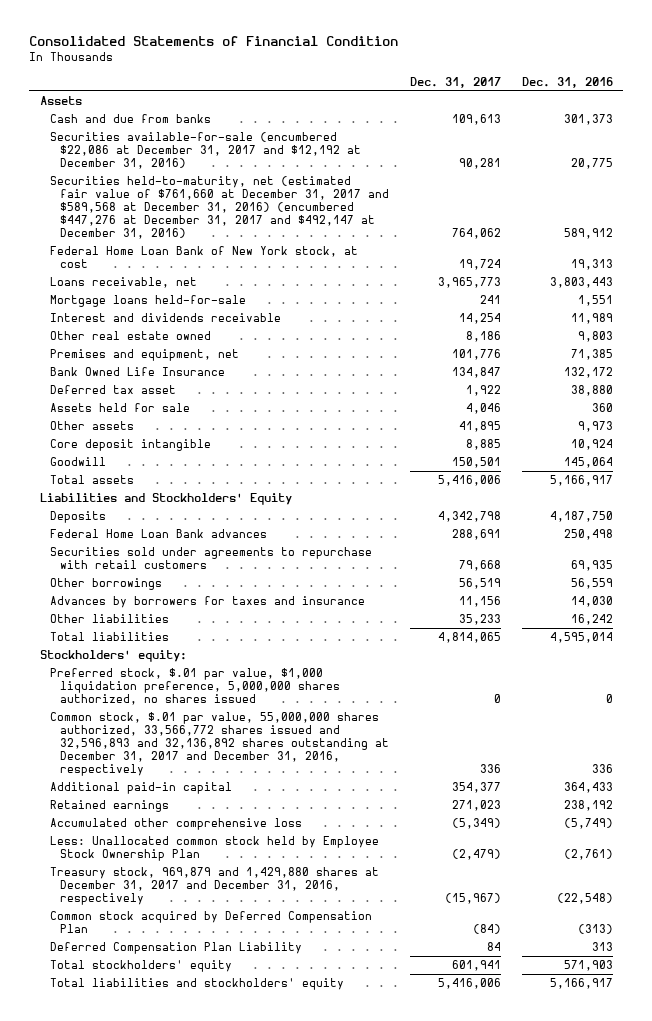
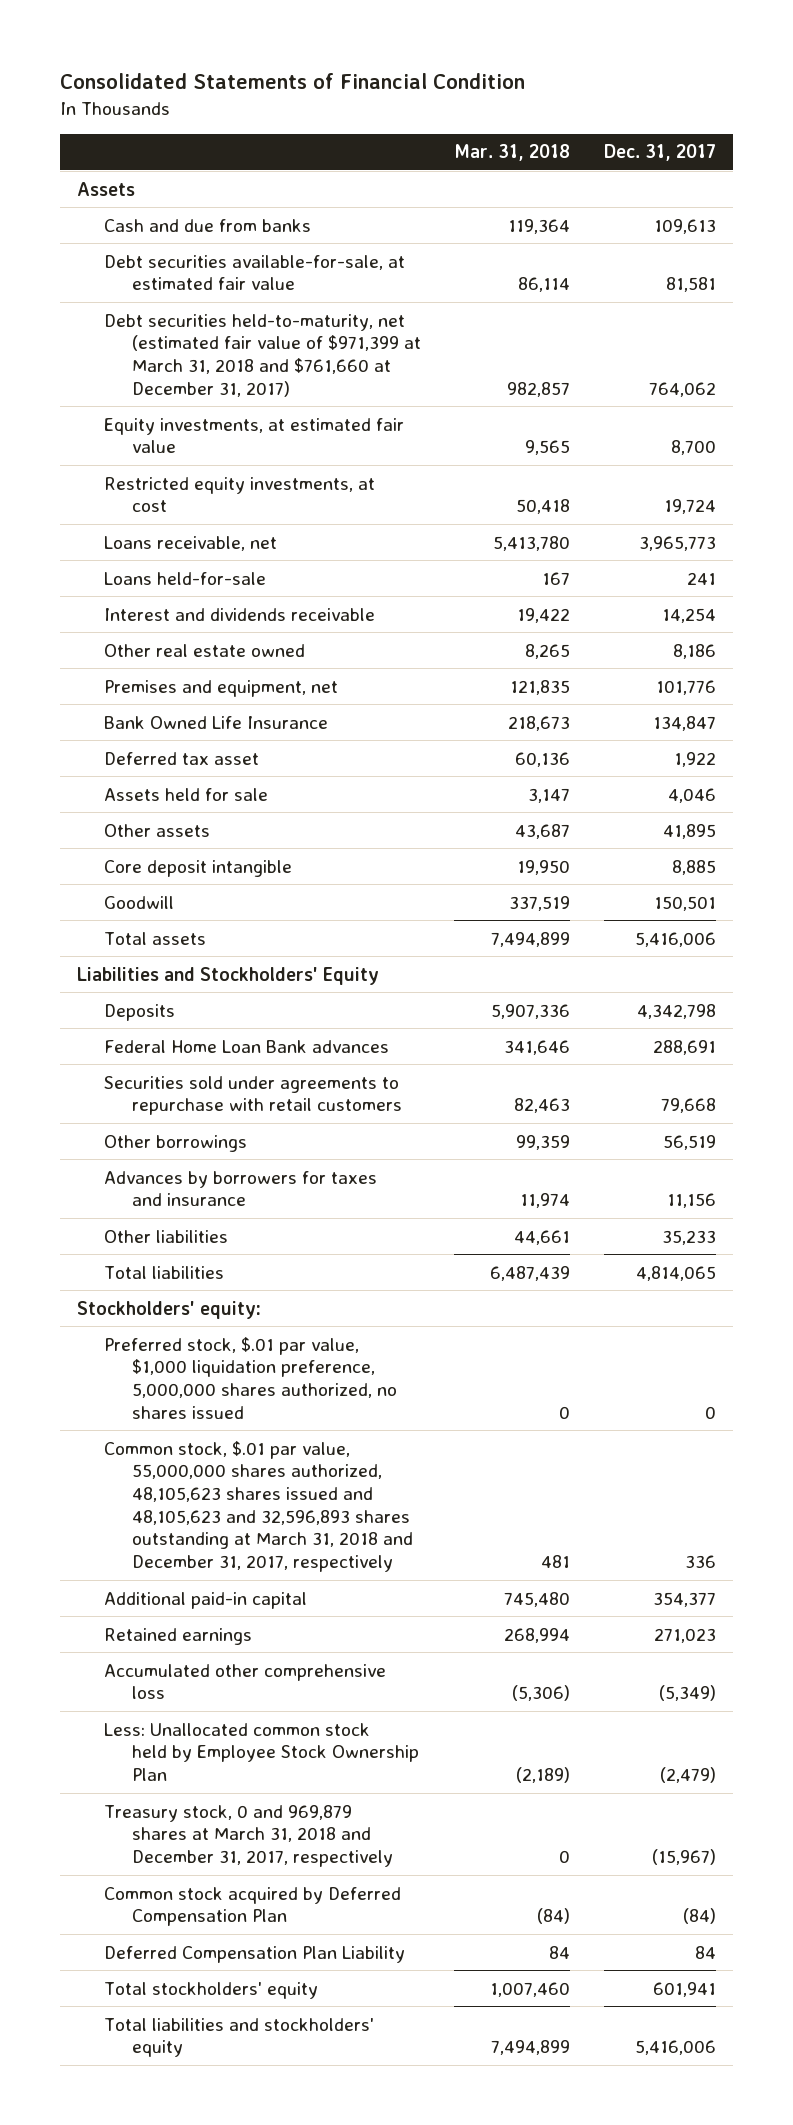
[521,76,613,88] Dec. 31, 2016 -> none
none -> [454,144,571,162] Mar. 31, 2018
[49,132,361,169] Securities available-for-sale (encumbered $22,086 at December 31, 2017 and $12,192 at December 31, 2016) -> none
none -> [104,254,406,291] Debt securities available-for-sale, at estimated fair value
[49,176,389,239] Securities held-to-maturity, net (estimated fair value of $761,660 at December 31, 2017 and $589,568 at December 31, 2016) (encumbered $447,276 at December 31, 2017 and $492,147 at December 31, 2016) -> [104,313,421,397] Debt securities held-to-maturity, net (estimated fair value of $971,399 at March 31, 2018 and $761,660 at December 31, 2017)
none -> [104,417,405,454] Equity investments, at estimated fair value
[49,246,358,269] Federal Home Loan Bank of New York stock, at cost -> [104,476,376,513] Restricted equity investments, at cost
[49,295,246,308] Mortgage loans held-for-sale -> [104,571,267,585] Loans held-for-sale
[49,712,389,776] Common stock, $.01 par value, 55,000,000 shares authorized, 33,566,772 shares issued and 32,596,893 and 32,136,892 shares outstanding at December 31, 2017 and December 31, 2016, respectively -> [104,1440,413,1572] Common stock, $.01 par value, 55,000,000 shares authorized, 48,105,623 shares issued and 48,105,623 and 32,596,893 shares outstanding at March 31, 2018 and December 31, 2017, respectively
[49,867,379,905] Treasury stock, 969,879 and 1,429,880 shares at December 31, 2017 and December 31, 2016, respectively -> [104,1804,393,1867] Treasury stock, 0 and 969,879 shares at March 31, 2018 and December 31, 2017, respectively

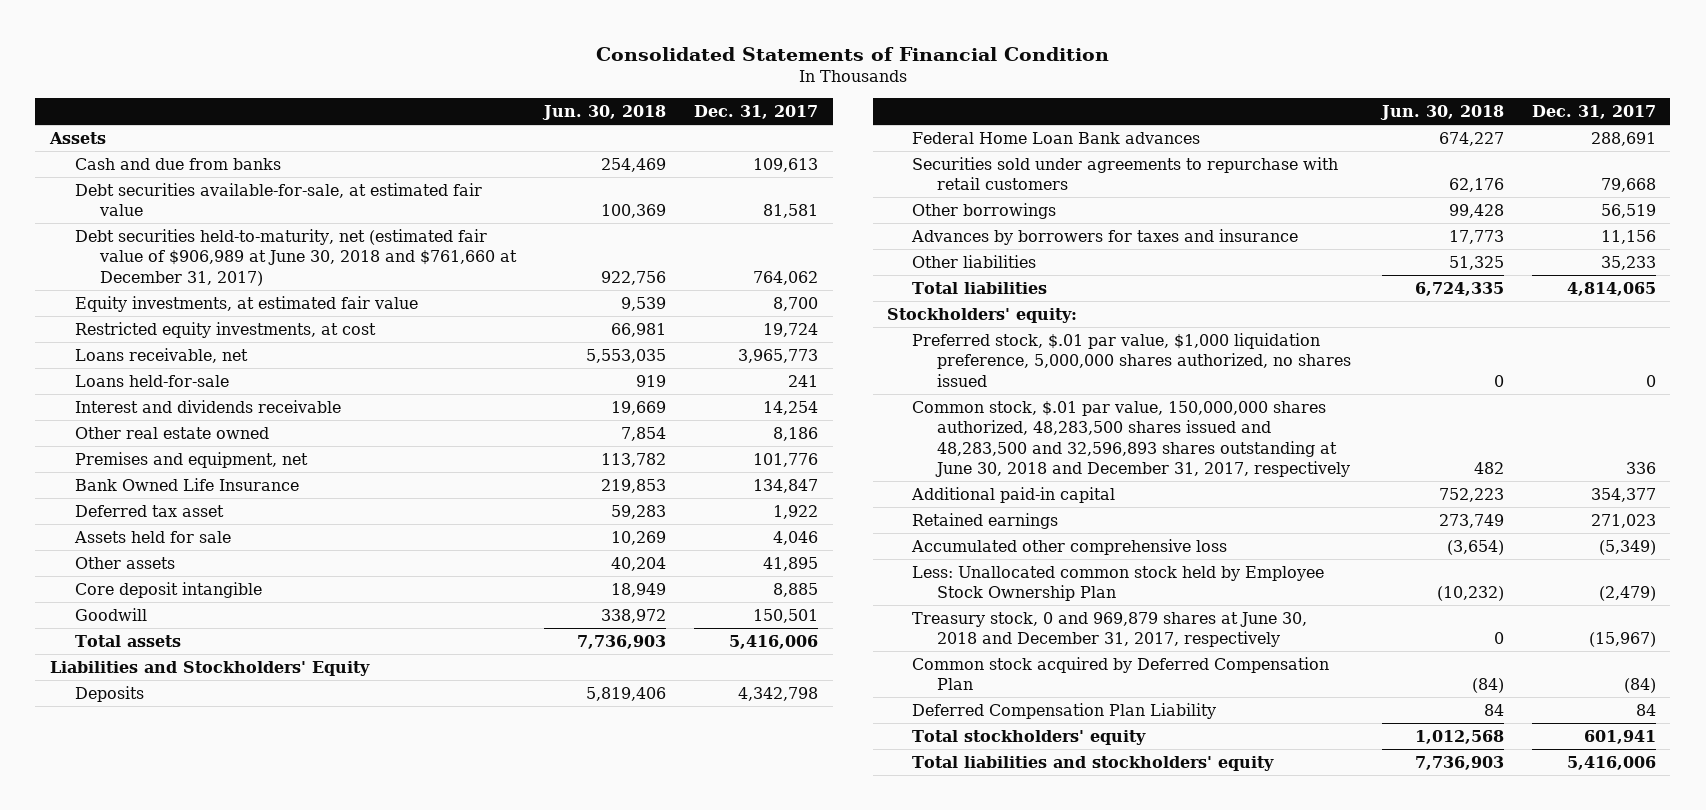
[454,144,571,162] Mar. 31, 2018 -> none
none -> [542,105,667,121] Jun. 30, 2018
[104,313,421,397] Debt securities held-to-maturity, net (estimated fair value of $971,399 at March 31, 2018 and $761,660 at December 31, 2017) -> [74,228,517,286] Debt securities held-to-maturity, net (estimated fair value of $906,989 at June 30, 2018 and $761,660 at December 31, 2017)
[104,1440,413,1572] Common stock, $.01 par value, 55,000,000 shares authorized, 48,105,623 shares issued and 48,105,623 and 32,596,893 shares outstanding at March 31, 2018 and December 31, 2017, respectively -> [912,400,1351,477] Common stock, $.01 par value, 150,000,000 shares authorized, 48,283,500 shares issued and 48,283,500 and 32,596,893 shares outstanding at June 30, 2018 and December 31, 2017, respectively
[104,1804,393,1867] Treasury stock, 0 and 969,879 shares at March 31, 2018 and December 31, 2017, respectively -> [912,611,1308,648] Treasury stock, 0 and 969,879 shares at June 30, 2018 and December 31, 2017, respectively

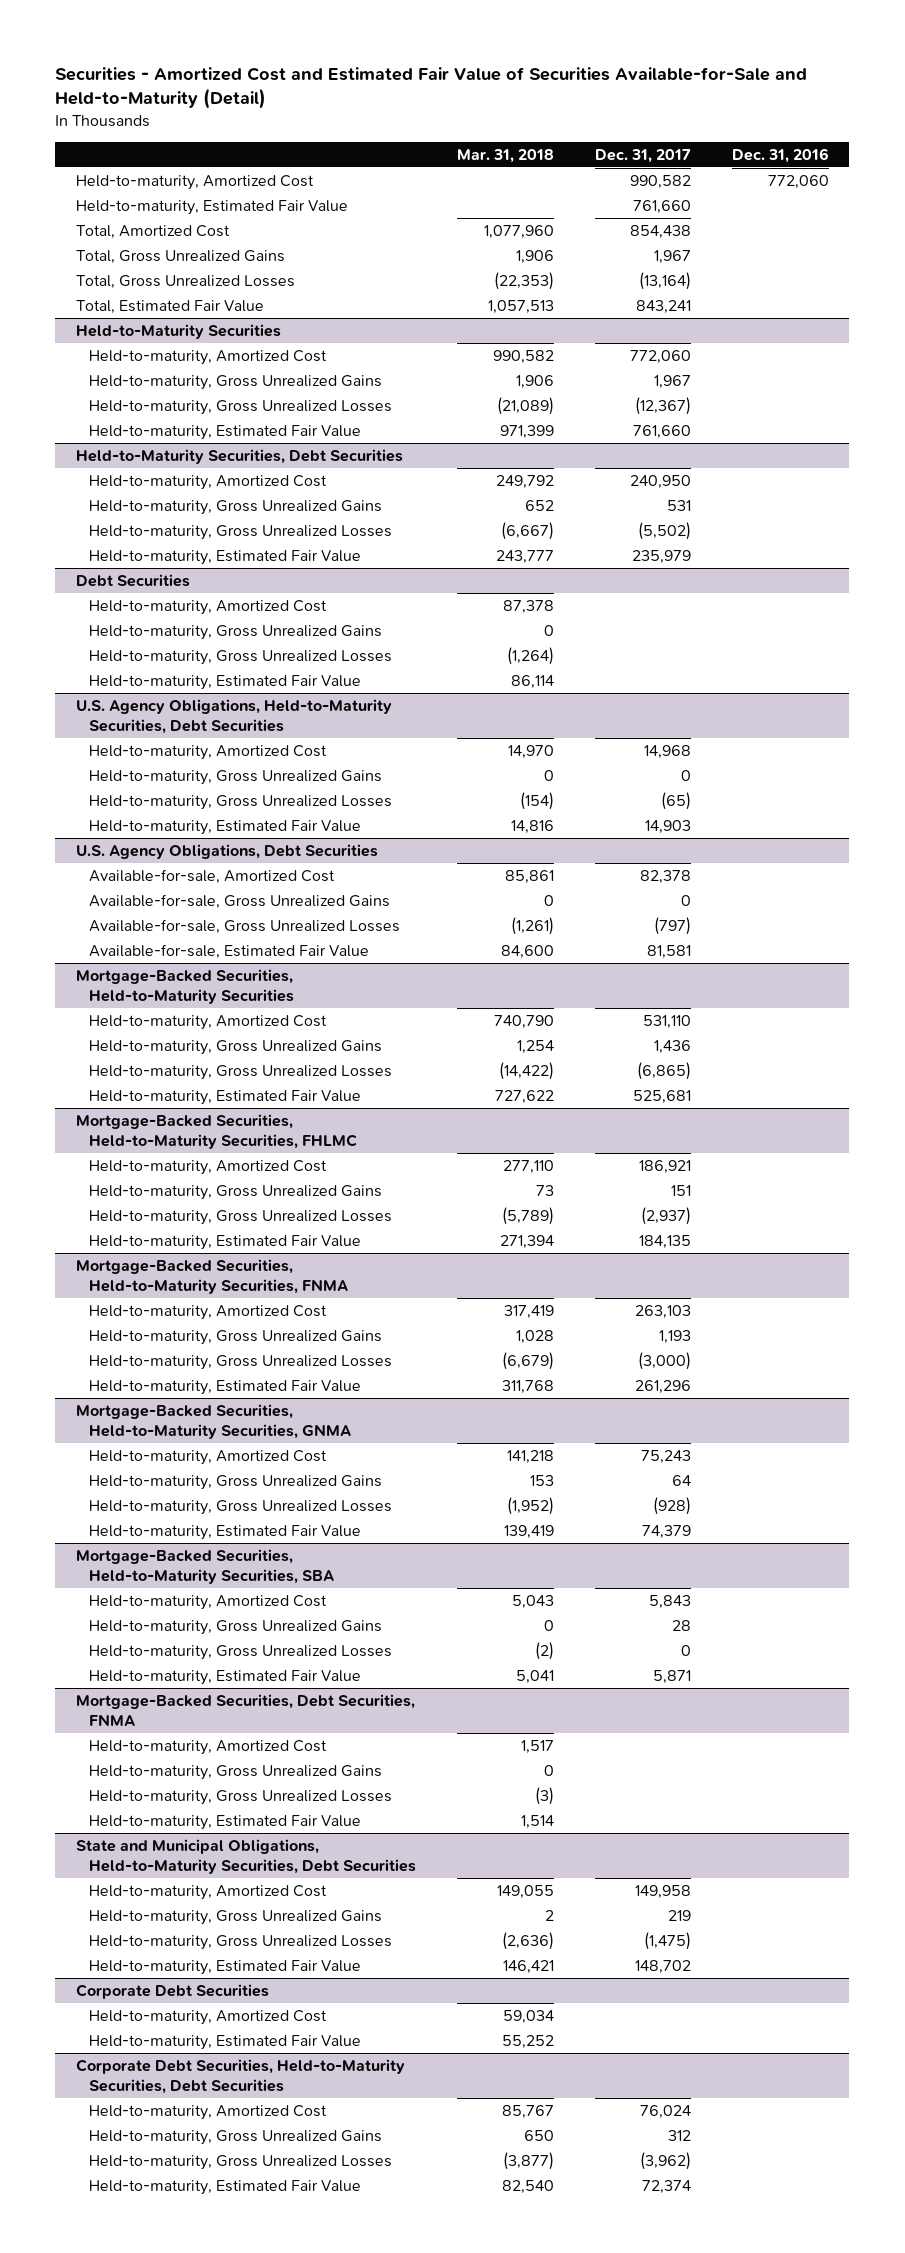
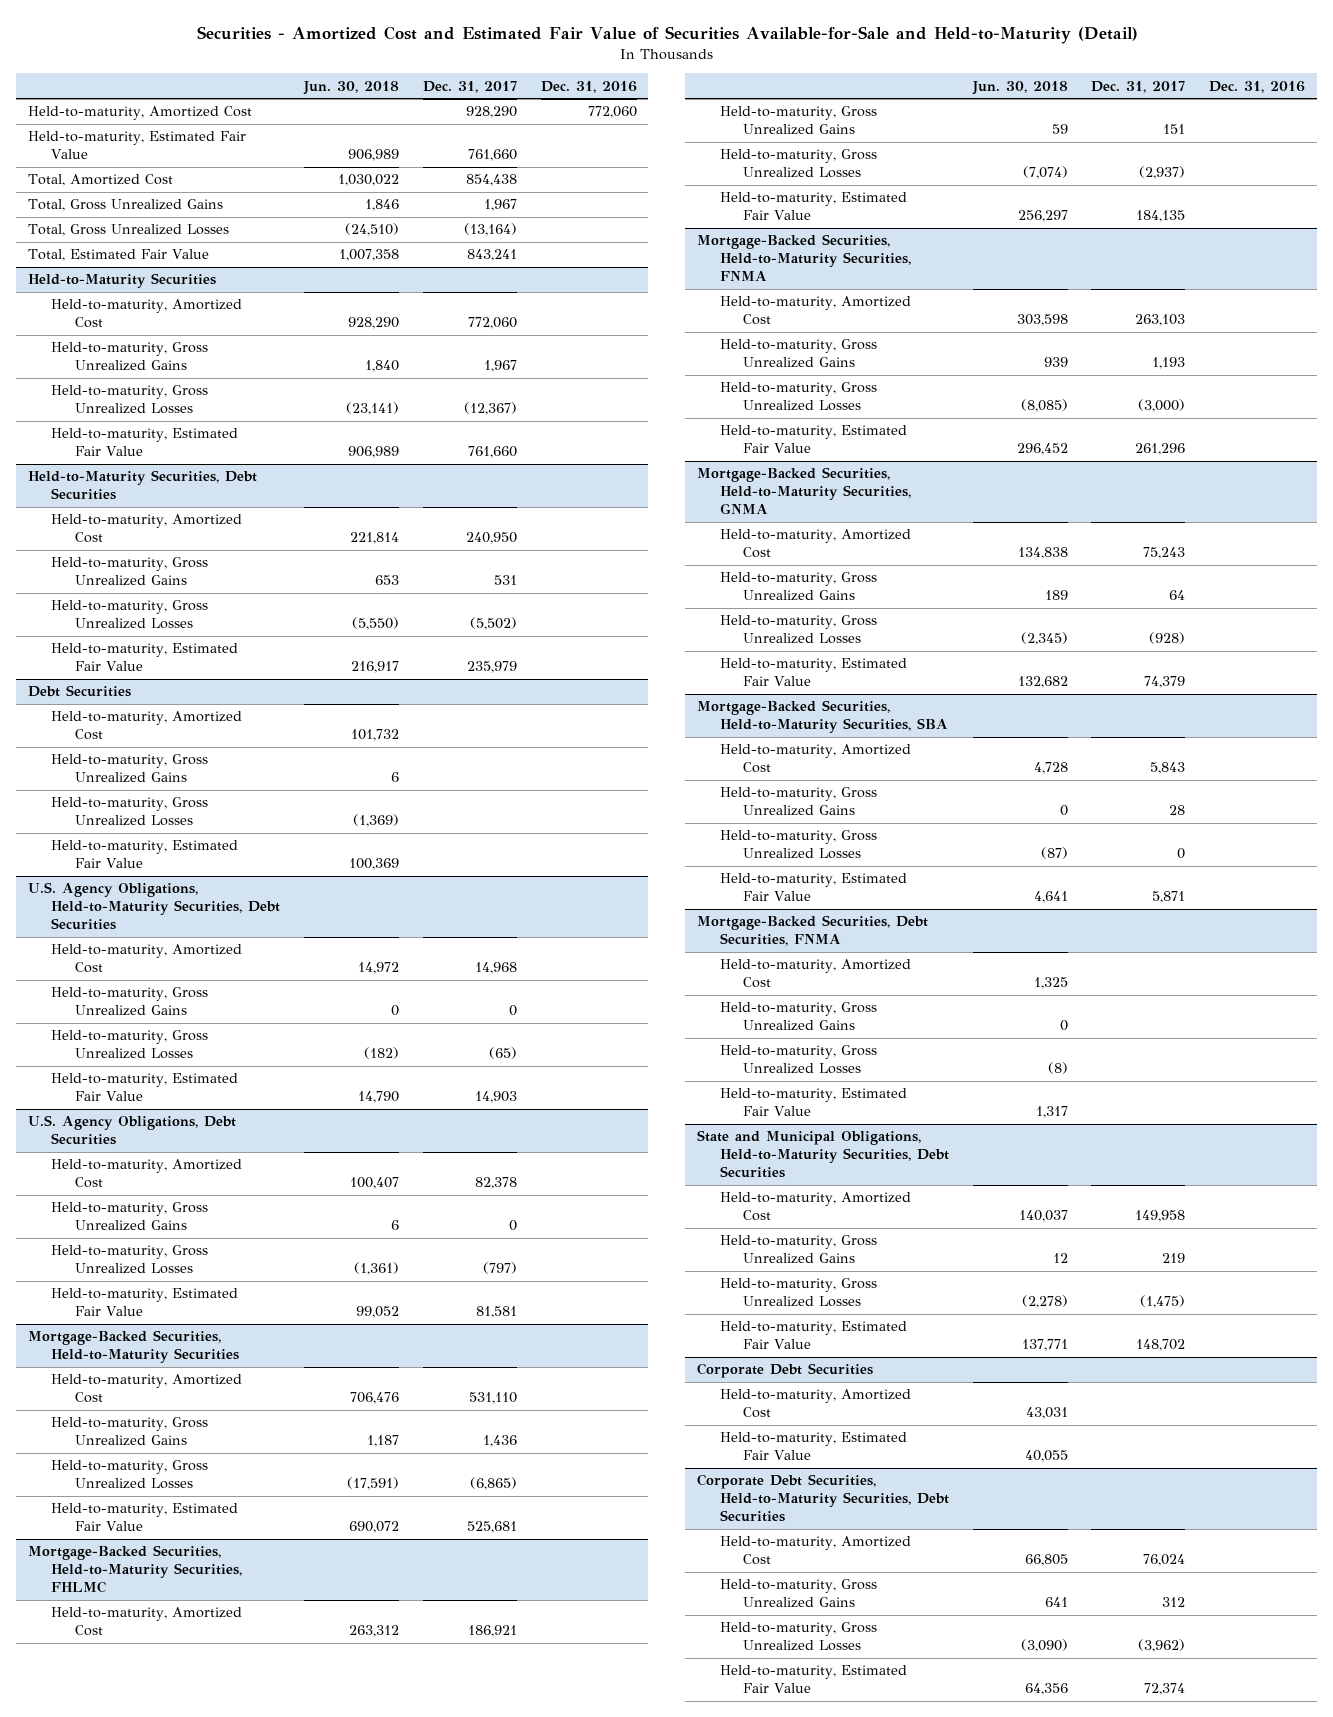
[456,148,554,163] Mar. 31, 2018 -> none
none -> [303,80,400,95] Jun. 30, 2018
[629,174,691,189] 990,582 -> [465,106,517,119] 928,290
[88,893,390,909] Available-for-sale, Gross Unrealized Gains -> none
[88,868,335,884] Available-for-sale, Amortized Cost -> [51,1159,243,1189] Held-to-maturity, Amortized Cost
none -> [51,1202,209,1232] Held-to-maturity, Gross Unrealized Gains
[88,918,400,934] Available-for-sale, Gross Unrealized Losses -> [51,1245,209,1275] Held-to-maturity, Gross Unrealized Losses
[88,943,369,959] Available-for-sale, Estimated Fair Value -> [51,1288,239,1317] Held-to-maturity, Estimated Fair Value

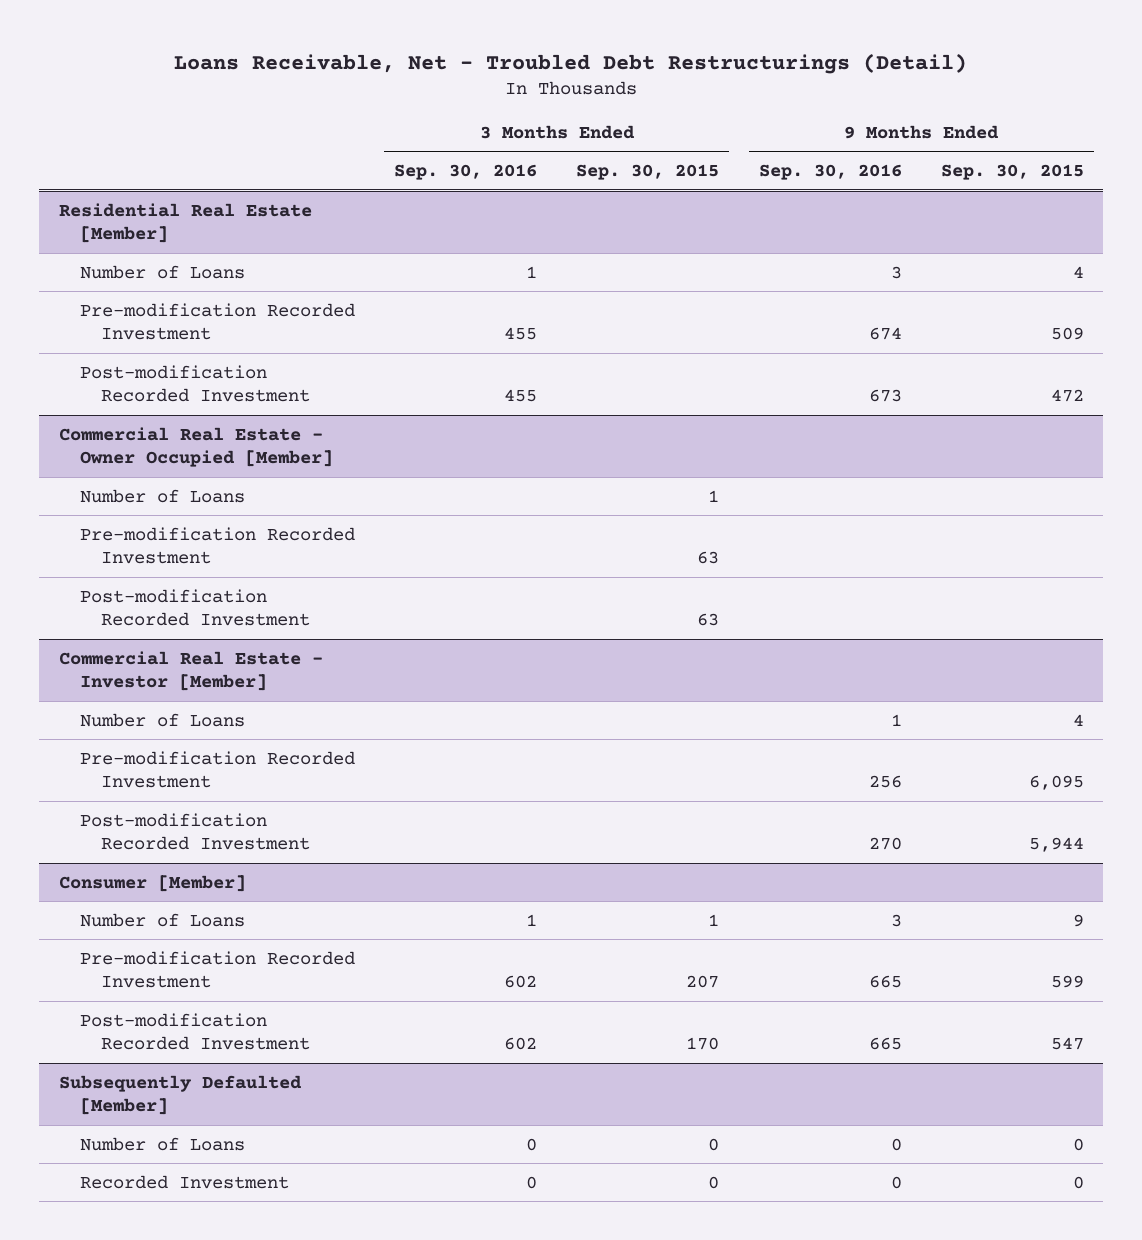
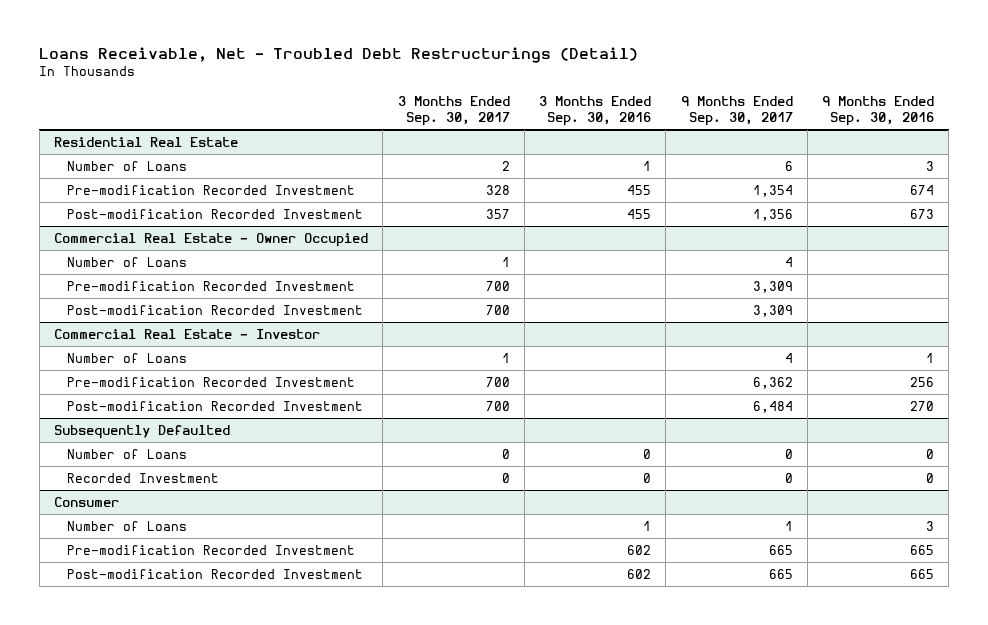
[576,164,720,181] Sep. 30, 2015 -> none
[940,164,1084,181] Sep. 30, 2015 -> none
none -> [397,95,510,127] 3 Months Ended Sep. 30, 2017
none -> [680,95,793,127] 9 Months Ended Sep. 30, 2017
[58,202,312,243] Residential Real Estate [Member] -> [54,136,239,147] Residential Real Estate
[58,426,333,467] Commercial Real Estate - Owner Occupied [Member] -> [54,232,369,247] Commercial Real Estate - Owner Occupied
[58,650,323,691] Commercial Real Estate - Investor [Member] -> [54,328,321,339] Commercial Real Estate - Investor
none -> [54,424,231,439] Subsequently Defaulted
none -> [67,448,188,459] Number of Loans
none -> [67,472,220,483] Recorded Investment
[58,874,246,892] Consumer [Member] -> [54,496,120,507] Consumer
[58,1074,302,1115] Subsequently Defaulted [Member] -> none
[79,1136,245,1151] Number of Loans -> none
[79,1174,289,1189] Recorded Investment -> none

